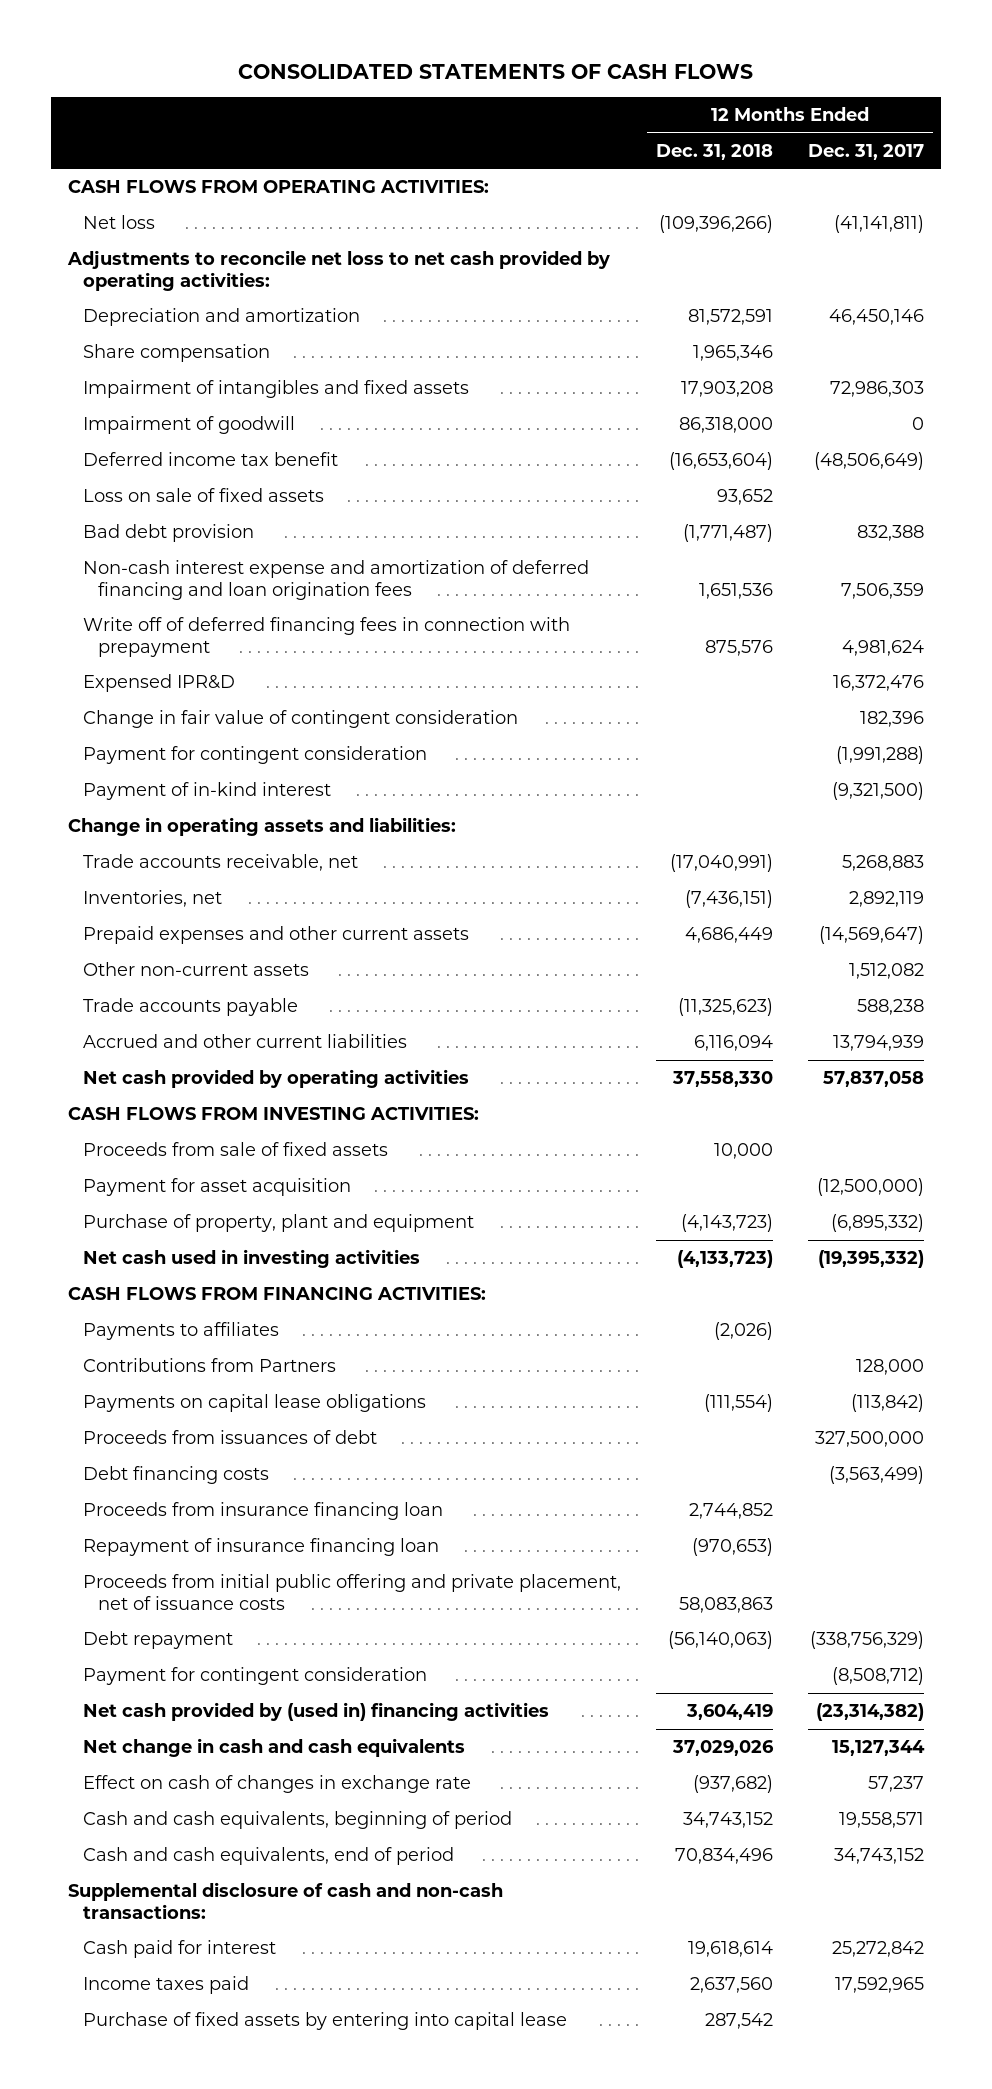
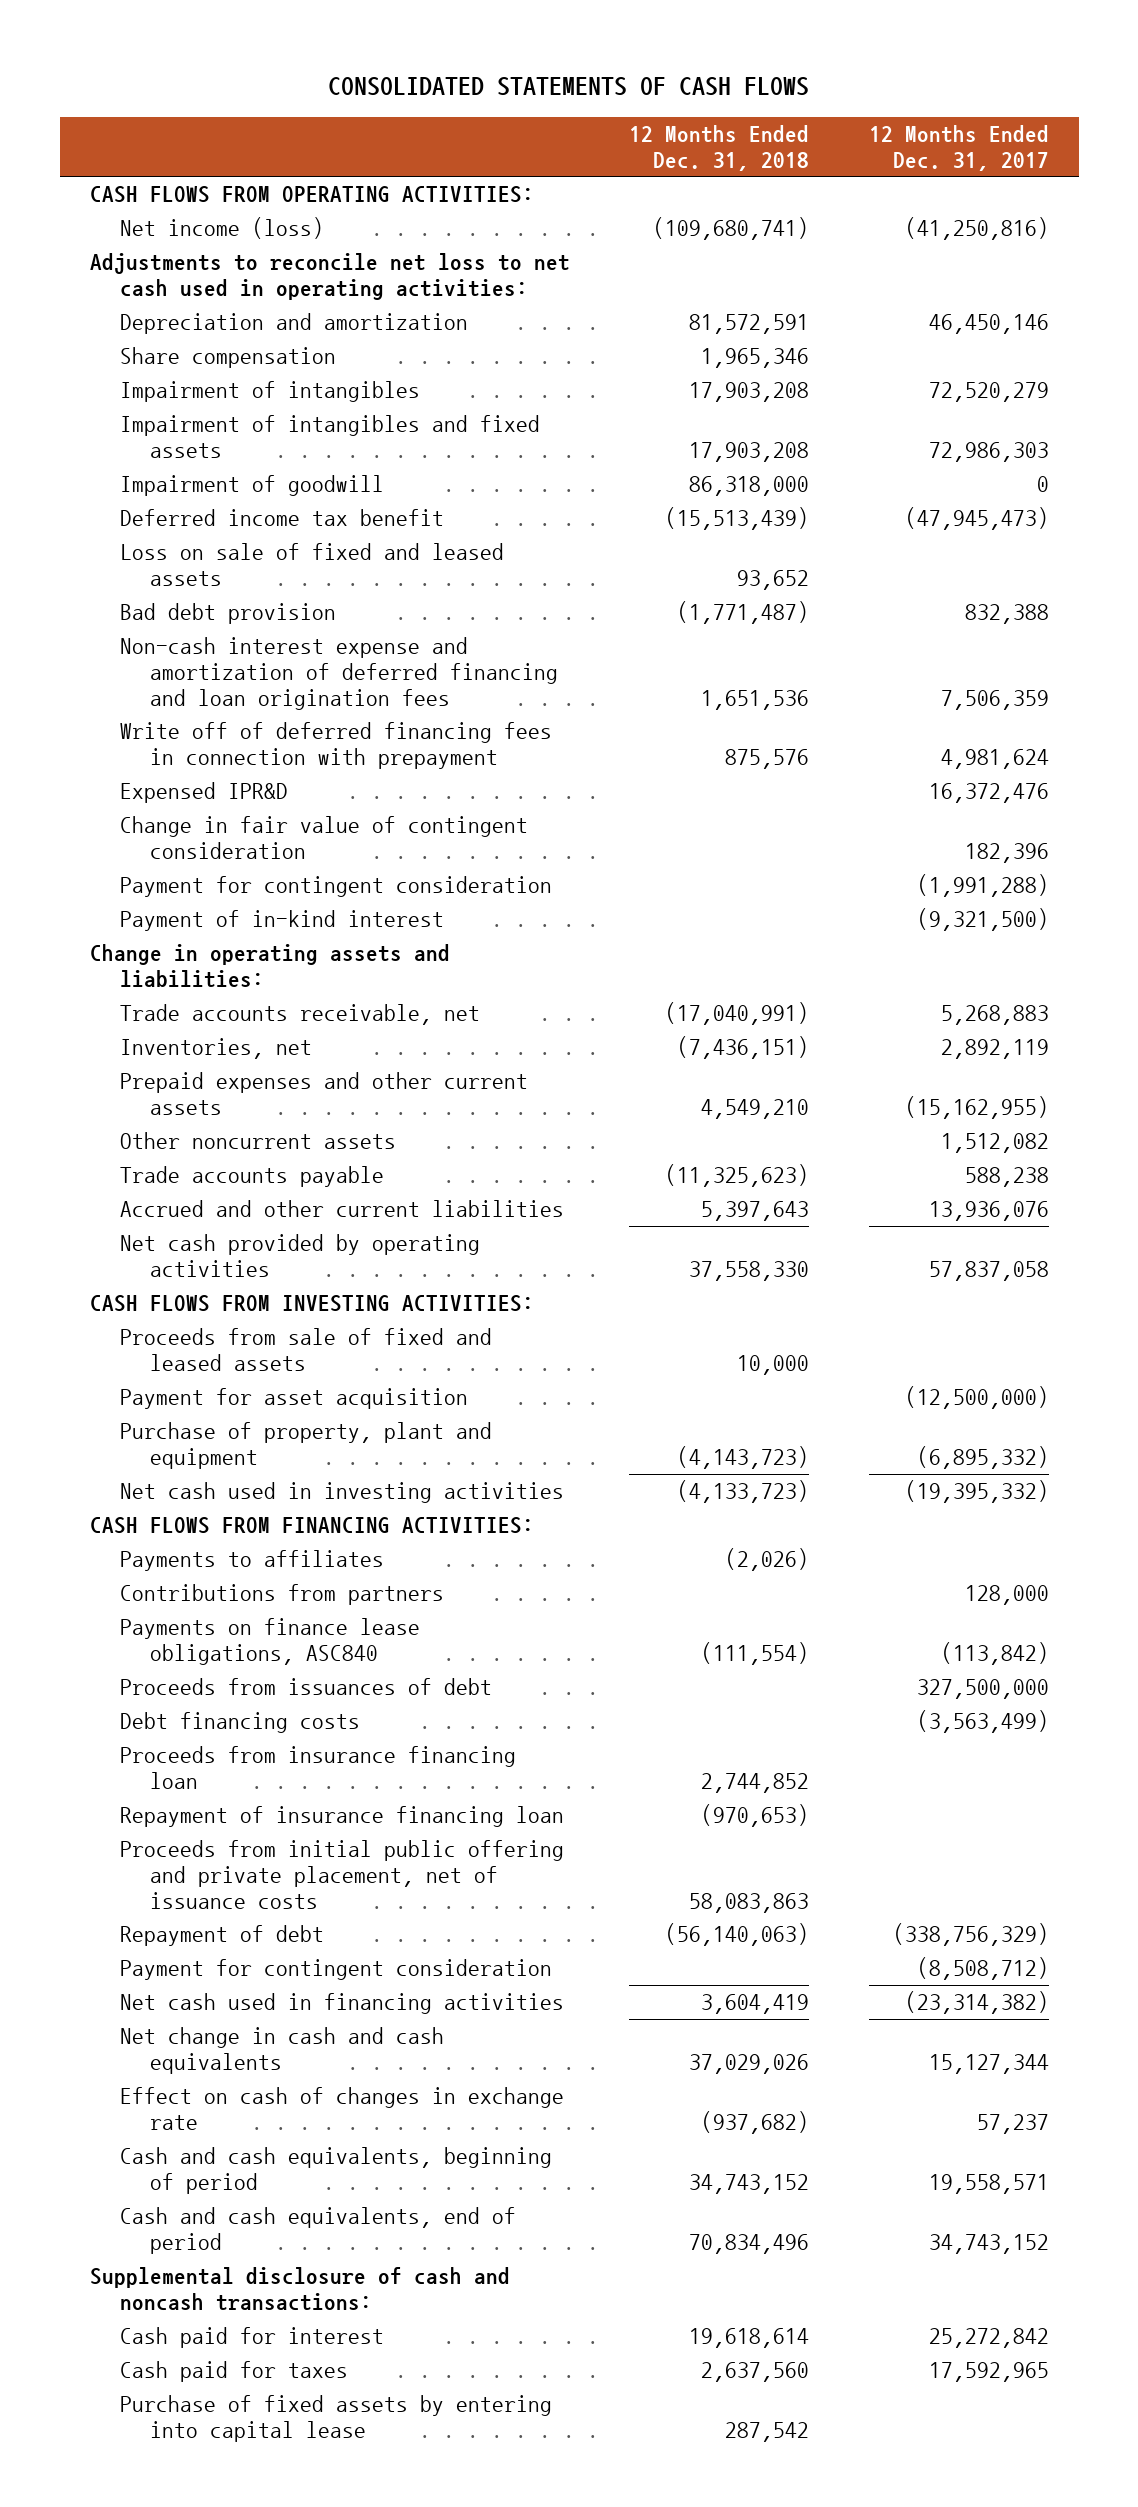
[83,215,156,230] Net loss -> [119,217,324,240] Net income (loss)
[659,215,774,234] (109,396,266) -> [653,217,810,241] (109,680,741)
[834,215,925,234] (41,141,811) -> [904,217,1049,241] (41,250,816)
[67,250,611,291] Adjustments to reconcile net loss to net cash provided by operating activities: -> [89,253,570,300] Adjustments to reconcile net loss to net cash used in operating activities:
none -> [119,381,420,403] Impairment of intangibles
[669,452,774,471] (16,653,604) -> [665,507,810,531] (15,513,439)
[814,452,925,471] (48,506,649) -> [904,507,1049,531] (47,945,473)
[83,488,325,503] Loss on sale of fixed assets -> [119,543,504,586] Loss on sale of fixed and leased assets
[685,927,774,944] 4,686,449 -> [701,1098,810,1119] 4,549,210
[819,926,925,945] (14,569,647) -> [904,1095,1049,1119] (15,162,955)
[83,962,310,977] Other non-current assets -> [119,1132,396,1150] Other noncurrent assets
[694,1035,774,1052] 6,116,094 -> [701,1201,810,1222] 5,397,643
[833,1035,925,1052] 13,794,939 -> [928,1201,1049,1222] 13,936,076
[83,1142,389,1157] Proceeds from sale of fixed assets -> [119,1328,492,1371] Proceeds from sale of fixed and leased assets
[83,1358,337,1373] Contributions from Partners -> [119,1584,444,1606] Contributions from partners
[83,1394,427,1413] Payments on capital lease obligations -> [119,1618,420,1665] Payments on finance lease obligations, ASC840
[83,1631,234,1650] Debt repayment -> [119,1925,324,1947] Repayment of debt
[83,1702,550,1722] Net cash provided by (used in) financing activities -> [119,1993,564,2015] Net cash used in financing activities
[68,1882,504,1919] Supplemental disclosure of cash and non-cash transactions: -> [89,2267,510,2311] Supplemental disclosure of cash and noncash transactions:
[83,1976,250,1995] Income taxes paid -> [119,2361,348,2383] Cash paid for taxes

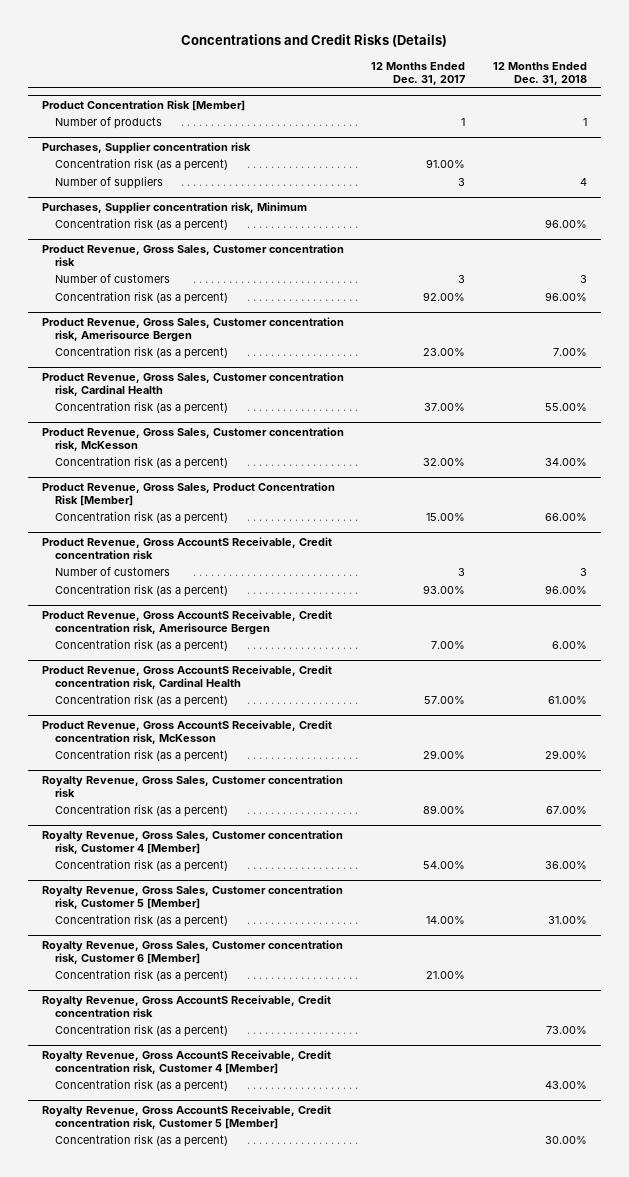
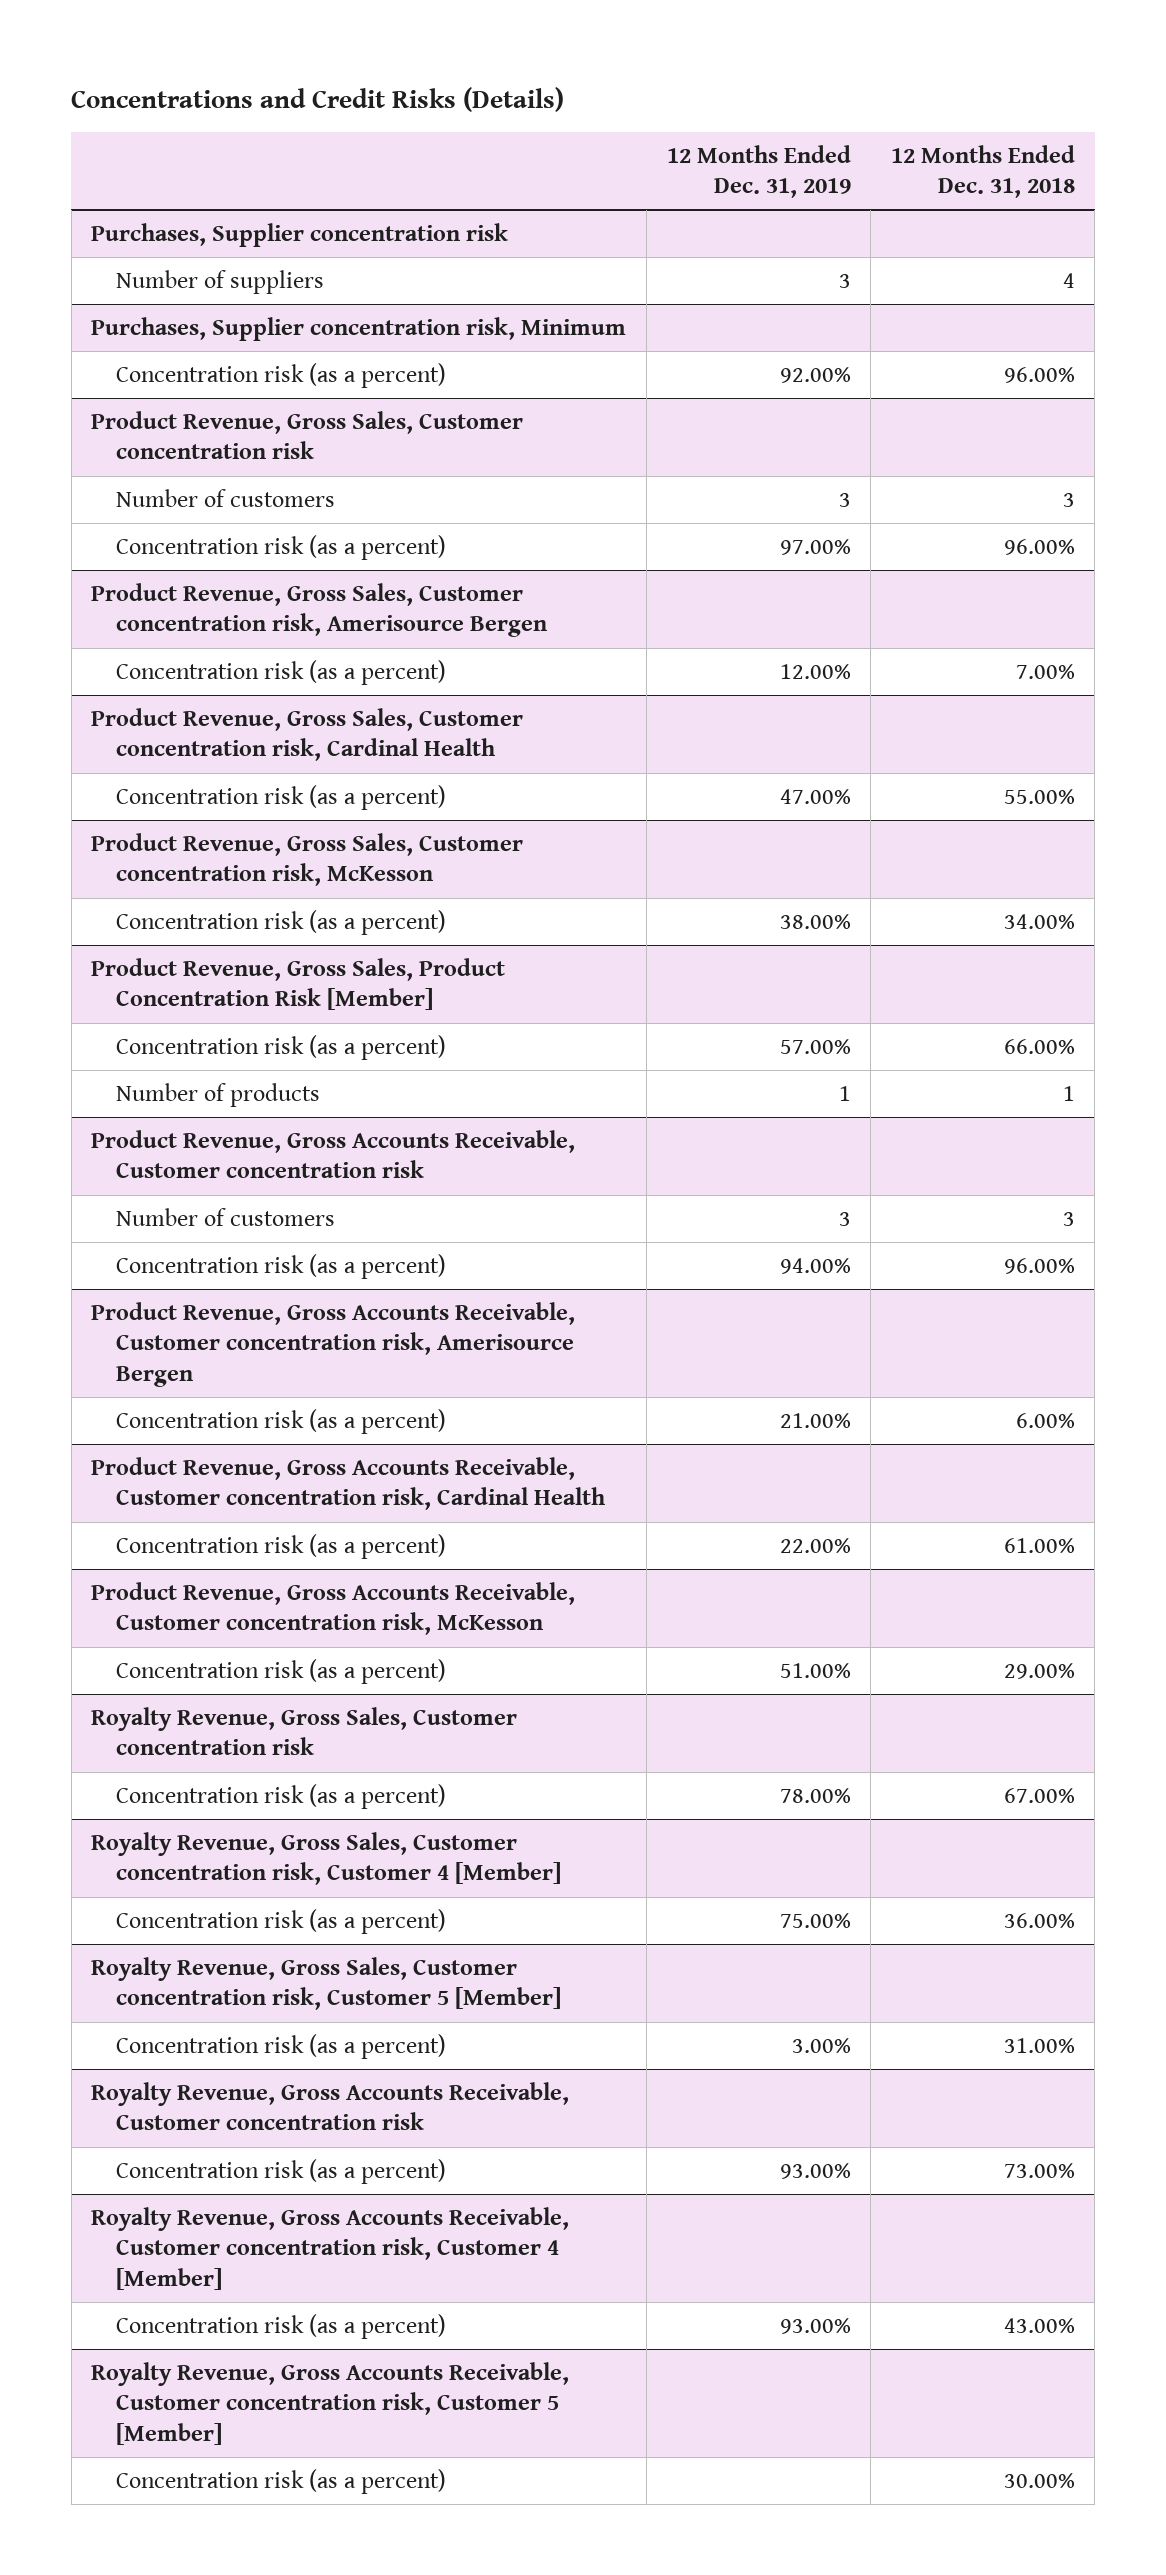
[371,61,466,85] 12 Months Ended Dec. 31, 2017 -> none
none -> [666,144,851,199] 12 Months Ended Dec. 31, 2019
[41,99,245,111] Product Concentration Risk [Member] -> none
[55,117,163,130] Number of products -> none
[55,158,229,172] Concentration risk (as a percent) -> none
none -> [115,1082,320,1107] Number of products
[41,536,332,559] Product Revenue, Gross AccountS Receivable, Credit concentration risk -> [91,1129,576,1179] Product Revenue, Gross Accounts Receivable, Customer concentration risk
[41,609,332,635] Product Revenue, Gross AccountS Receivable, Credit concentration risk, Amerisource Bergen -> [91,1301,576,1387] Product Revenue, Gross Accounts Receivable, Customer concentration risk, Amerisource Bergen
[41,664,332,689] Product Revenue, Gross AccountS Receivable, Credit concentration risk, Cardinal Health -> [91,1456,605,1511] Product Revenue, Gross Accounts Receivable, Customer concentration risk, Cardinal Health
[41,719,332,744] Product Revenue, Gross AccountS Receivable, Credit concentration risk, McKesson -> [91,1581,576,1636] Product Revenue, Gross Accounts Receivable, Customer concentration risk, McKesson
[41,939,343,964] Royalty Revenue, Gross Sales, Customer concentration risk, Customer 6 [Member] -> none
[55,969,229,983] Concentration risk (as a percent) -> none
[41,994,331,1017] Royalty Revenue, Gross AccountS Receivable, Credit concentration risk -> [91,2081,570,2131] Royalty Revenue, Gross Accounts Receivable, Customer concentration risk
[41,1049,331,1074] Royalty Revenue, Gross AccountS Receivable, Credit concentration risk, Customer 4 [Member] -> [91,2206,570,2290] Royalty Revenue, Gross Accounts Receivable, Customer concentration risk, Customer 4 [Member]
[41,1104,331,1129] Royalty Revenue, Gross AccountS Receivable, Credit concentration risk, Customer 5 [Member] -> [91,2361,570,2445] Royalty Revenue, Gross Accounts Receivable, Customer concentration risk, Customer 5 [Member]

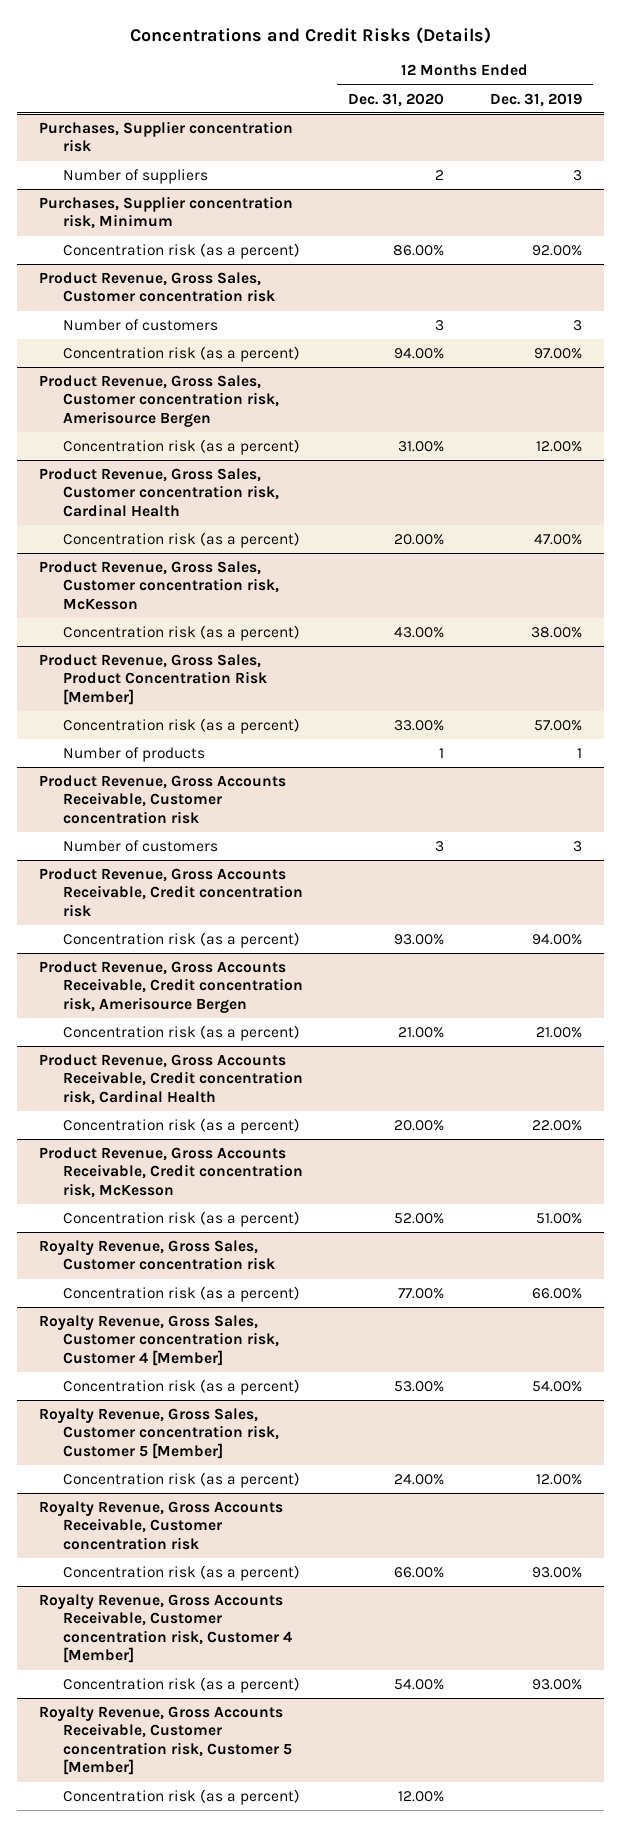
[890,144,1075,199] 12 Months Ended Dec. 31, 2018 -> none
none -> [348,92,445,107] Dec. 31, 2020
none -> [39,868,304,917] Product Revenue, Gross Accounts Receivable, Credit concentration risk
[91,1301,576,1387] Product Revenue, Gross Accounts Receivable, Customer concentration risk, Amerisource Bergen -> [39,961,304,1013] Product Revenue, Gross Accounts Receivable, Credit concentration risk, Amerisource Bergen
[91,1456,605,1511] Product Revenue, Gross Accounts Receivable, Customer concentration risk, Cardinal Health -> [39,1054,304,1105] Product Revenue, Gross Accounts Receivable, Credit concentration risk, Cardinal Health
[91,1581,576,1636] Product Revenue, Gross Accounts Receivable, Customer concentration risk, McKesson -> [39,1147,304,1198] Product Revenue, Gross Accounts Receivable, Credit concentration risk, McKesson
[779,1787,851,1803] 78.00% -> [531,1288,582,1300] 66.00%
[779,1912,851,1928] 75.00% -> [531,1381,582,1393] 54.00%
[791,2037,851,2053] 3.00% -> [535,1474,582,1486] 12.00%

